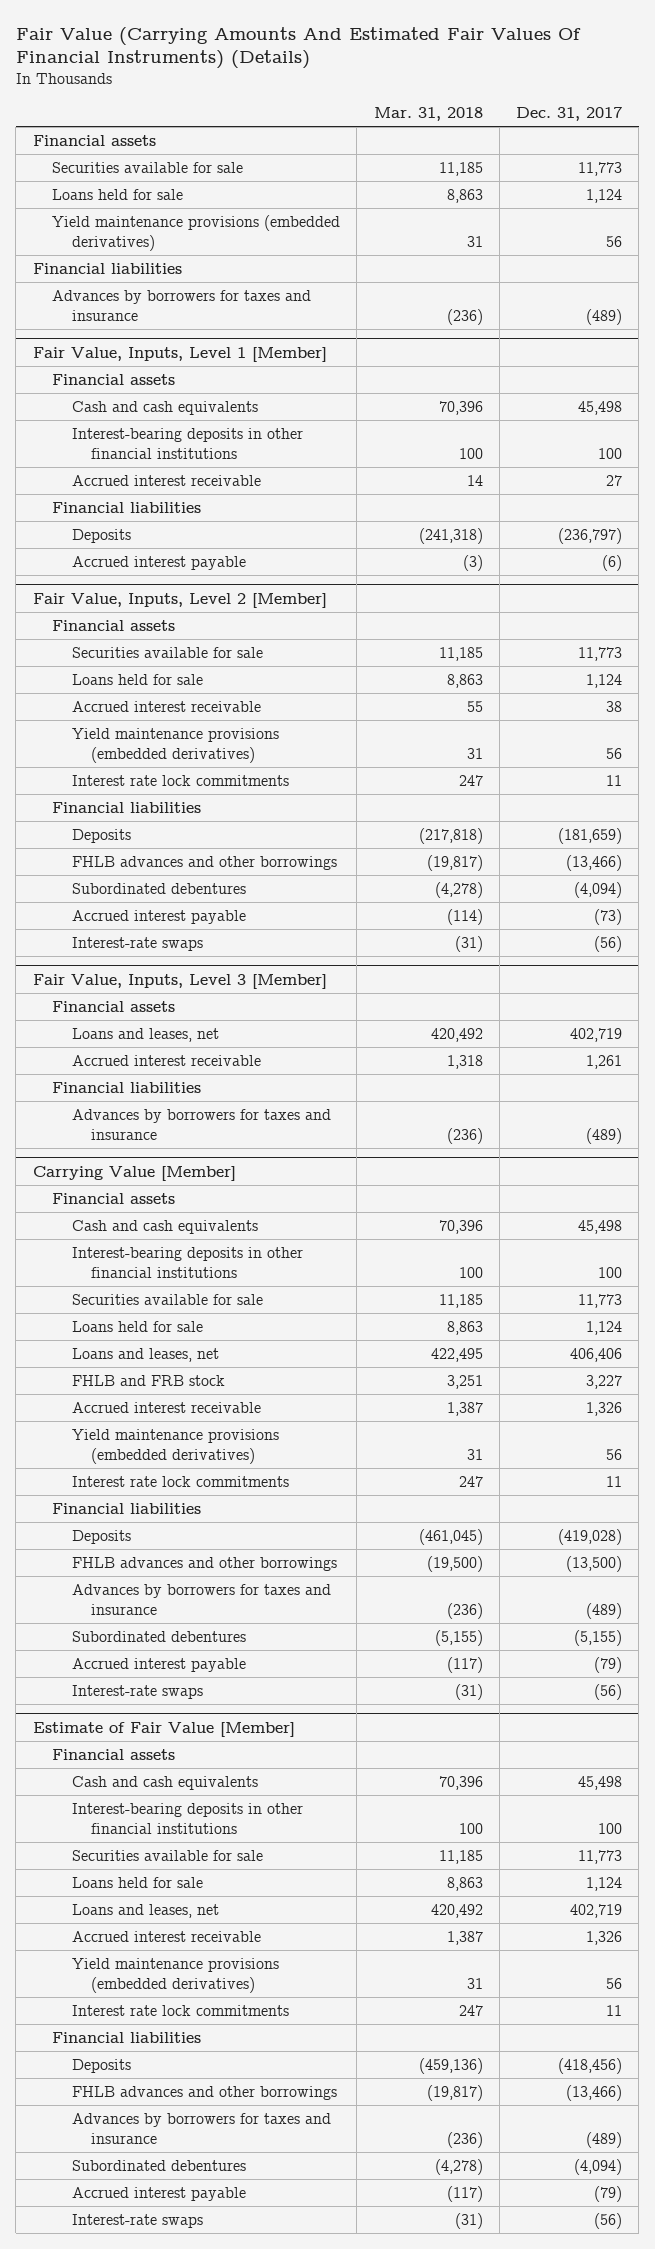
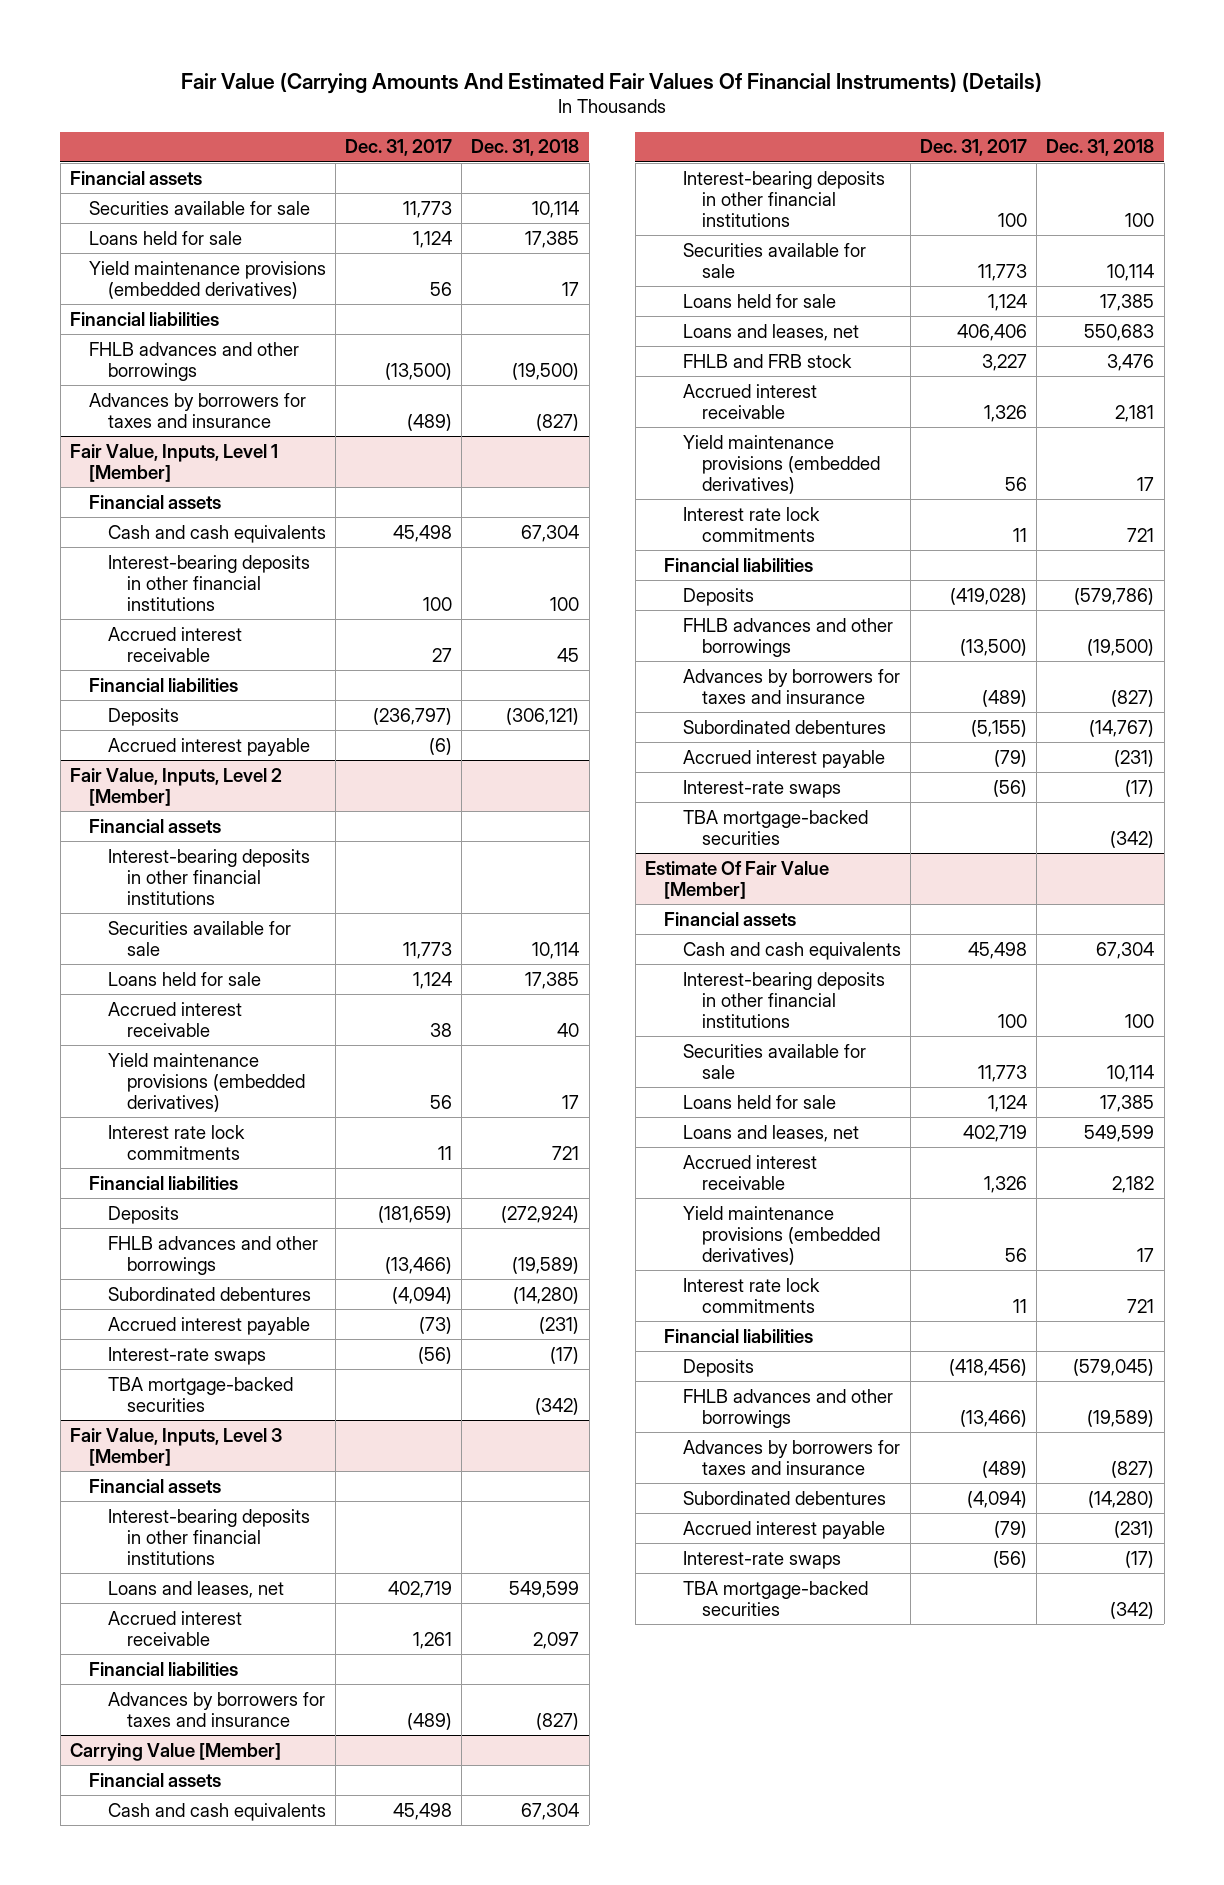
[373,107,483,122] Mar. 31, 2018 -> none
none -> [471,139,580,157] Dec. 31, 2018
none -> [88,341,299,381] FHLB advances and other borrowings
none -> [107,848,310,906] Interest-bearing deposits in other financial institutions
none -> [107,1376,293,1412] TBA mortgage-backed securities
none -> [107,1508,310,1566] Interest-bearing deposits in other financial institutions
none -> [682,809,868,845] TBA mortgage-backed securities
[32,1721,295,1737] Estimate of Fair Value [Member] -> [644,860,829,899] Estimate Of Fair Value [Member]
none -> [682,1580,868,1616] TBA mortgage-backed securities

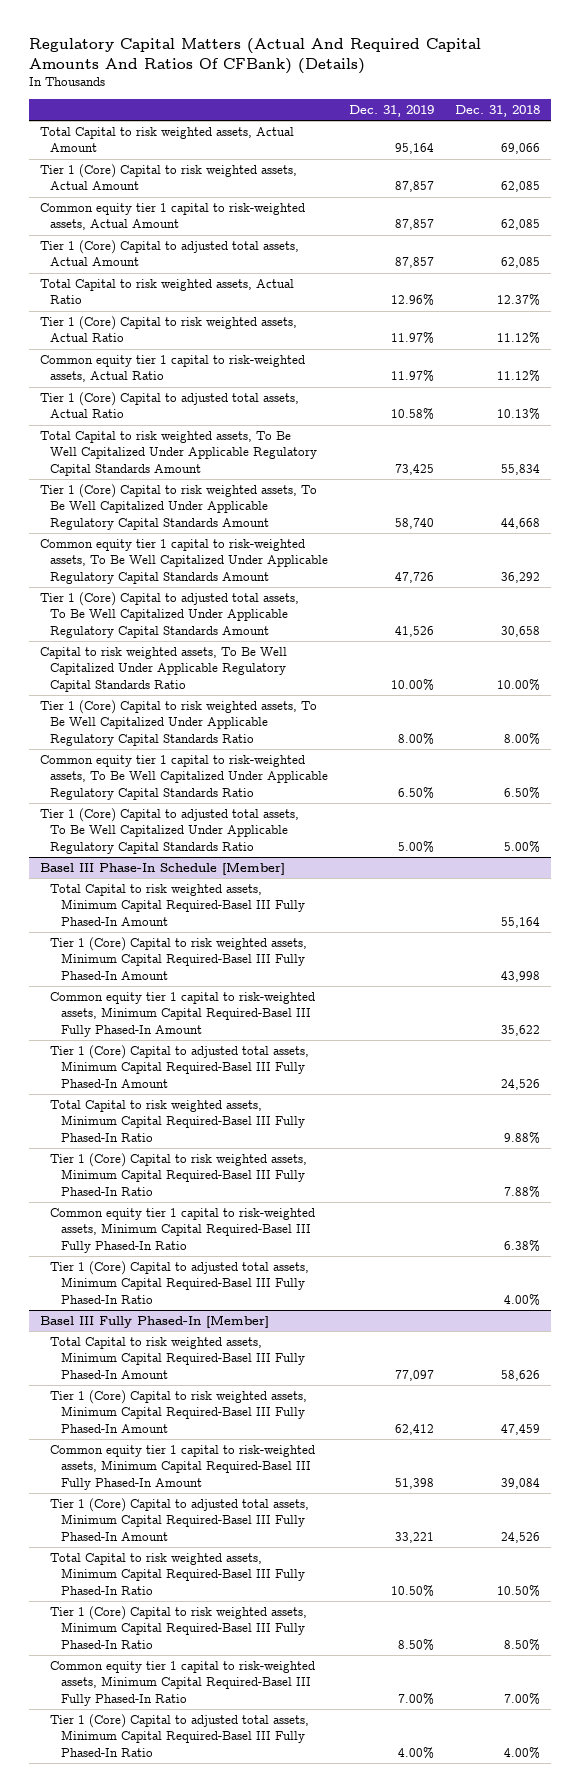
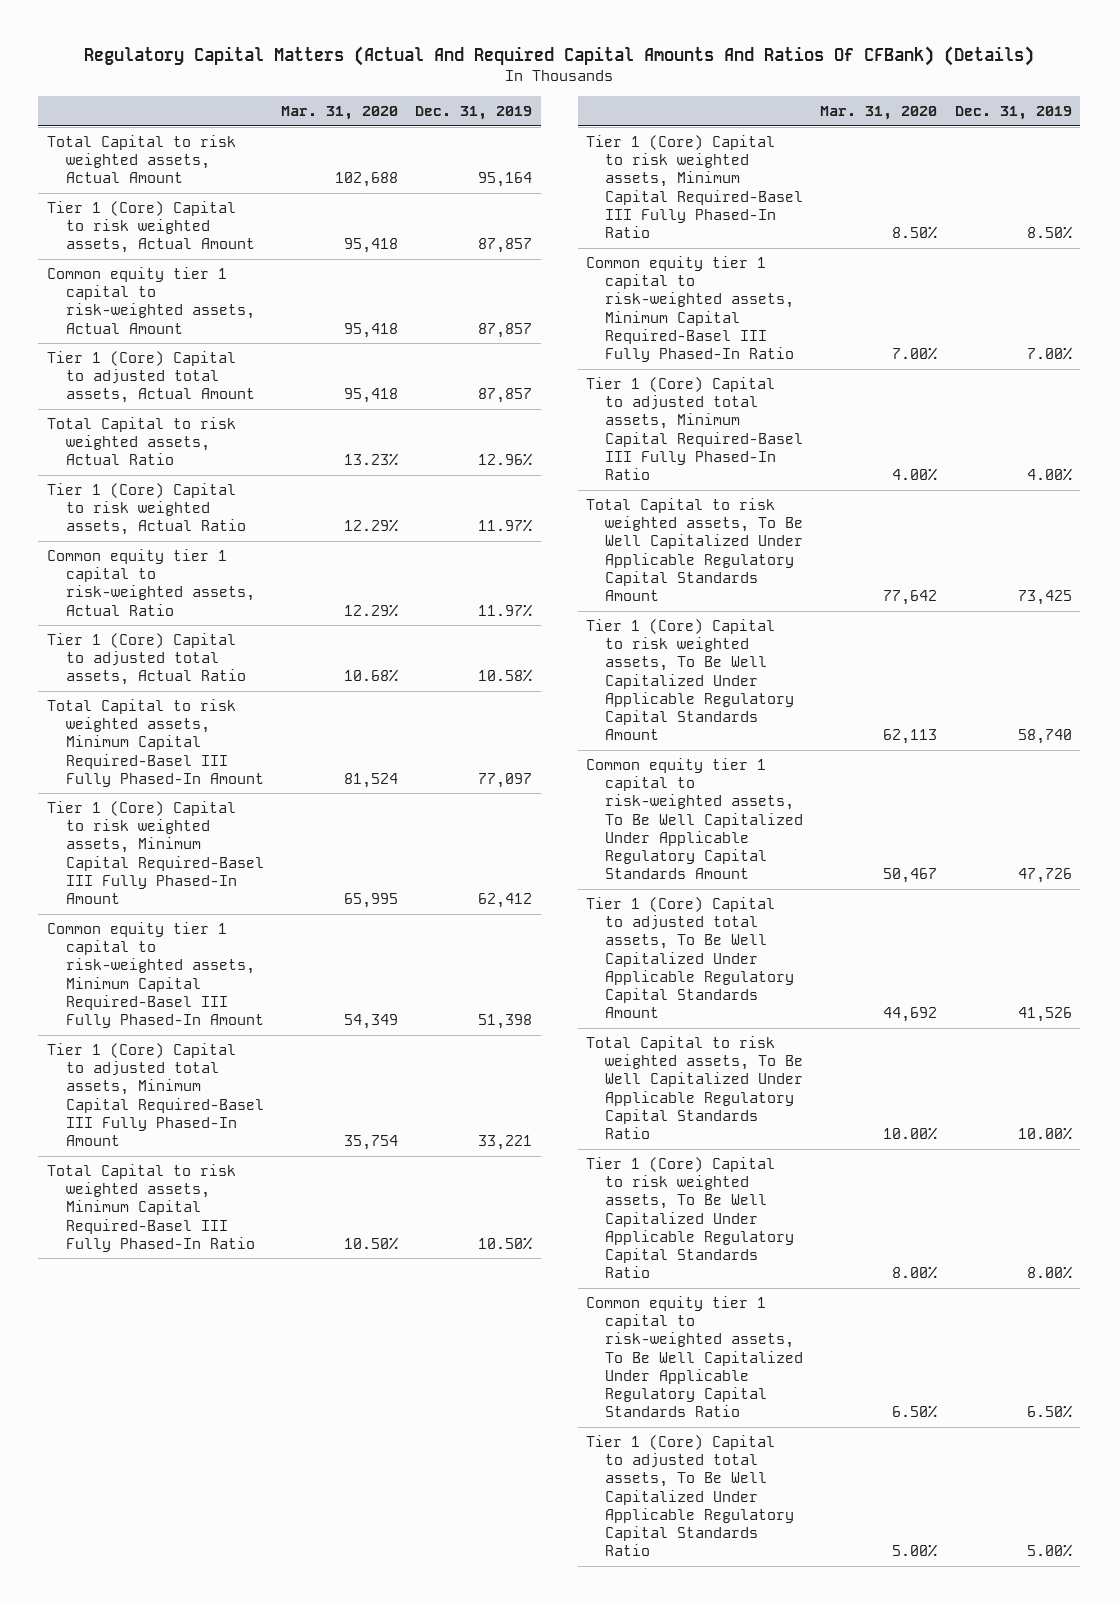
[455,104,541,117] Dec. 31, 2018 -> none
none -> [281,105,399,120] Mar. 31, 2020
[39,647,287,692] Capital to risk weighted assets, To Be Well Capitalized Under Applicable Regulatory Capital Standards Ratio -> none
[39,862,285,876] Basel III Phase-In Schedule [Member] -> none
[50,884,306,926] Total Capital to risk weighted assets, Minimum Capital Required-Basel III Fully Phased-In Amount -> none
[50,937,308,980] Tier 1 (Core) Capital to risk weighted assets, Minimum Capital Required-Basel III Fully Phased-In Amount -> none
[50,992,316,1037] Common equity tier 1 capital to risk-weighted assets, Minimum Capital Required-Basel III Fully Phased-In Amount -> none
[50,1045,310,1088] Tier 1 (Core) Capital to adjusted total assets, Minimum Capital Required-Basel III Fully Phased-In Amount -> none
[50,1100,306,1142] Total Capital to risk weighted assets, Minimum Capital Required-Basel III Fully Phased-In Ratio -> none
[50,1153,308,1196] Tier 1 (Core) Capital to risk weighted assets, Minimum Capital Required-Basel III Fully Phased-In Ratio -> none
[50,1208,316,1253] Common equity tier 1 capital to risk-weighted assets, Minimum Capital Required-Basel III Fully Phased-In Ratio -> none
[50,1261,310,1304] Tier 1 (Core) Capital to adjusted total assets, Minimum Capital Required-Basel III Fully Phased-In Ratio -> none
[39,1315,269,1329] Basel III Fully Phased-In [Member] -> none
[39,431,318,476] Total Capital to risk weighted assets, To Be Well Capitalized Under Applicable Regulatory Capital Standards Amount -> [586,498,804,601] Total Capital to risk weighted assets, To Be Well Capitalized Under Applicable Regulatory Capital Standards Amount
[39,484,317,530] Tier 1 (Core) Capital to risk weighted assets, To Be Well Capitalized Under Applicable Regulatory Capital Standards Amount -> [586,619,795,741] Tier 1 (Core) Capital to risk weighted assets, To Be Well Capitalized Under Applicable Regulatory Capital Standards Amount
[39,539,329,584] Common equity tier 1 capital to risk-weighted assets, To Be Well Capitalized Under Applicable Regulatory Capital Standards Amount -> [586,758,804,880] Common equity tier 1 capital to risk-weighted assets, To Be Well Capitalized Under Applicable Regulatory Capital Standards Amount
[39,592,299,638] Tier 1 (Core) Capital to adjusted total assets, To Be Well Capitalized Under Applicable Regulatory Capital Standards Amount -> [586,897,795,1019] Tier 1 (Core) Capital to adjusted total assets, To Be Well Capitalized Under Applicable Regulatory Capital Standards Amount
none -> [586,1036,804,1139] Total Capital to risk weighted assets, To Be Well Capitalized Under Applicable Regulatory Capital Standards Ratio
[39,700,317,746] Tier 1 (Core) Capital to risk weighted assets, To Be Well Capitalized Under Applicable Regulatory Capital Standards Ratio -> [586,1157,795,1279] Tier 1 (Core) Capital to risk weighted assets, To Be Well Capitalized Under Applicable Regulatory Capital Standards Ratio
[39,755,329,800] Common equity tier 1 capital to risk-weighted assets, To Be Well Capitalized Under Applicable Regulatory Capital Standards Ratio -> [586,1296,804,1418] Common equity tier 1 capital to risk-weighted assets, To Be Well Capitalized Under Applicable Regulatory Capital Standards Ratio
[39,808,299,854] Tier 1 (Core) Capital to adjusted total assets, To Be Well Capitalized Under Applicable Regulatory Capital Standards Ratio -> [586,1435,795,1557] Tier 1 (Core) Capital to adjusted total assets, To Be Well Capitalized Under Applicable Regulatory Capital Standards Ratio

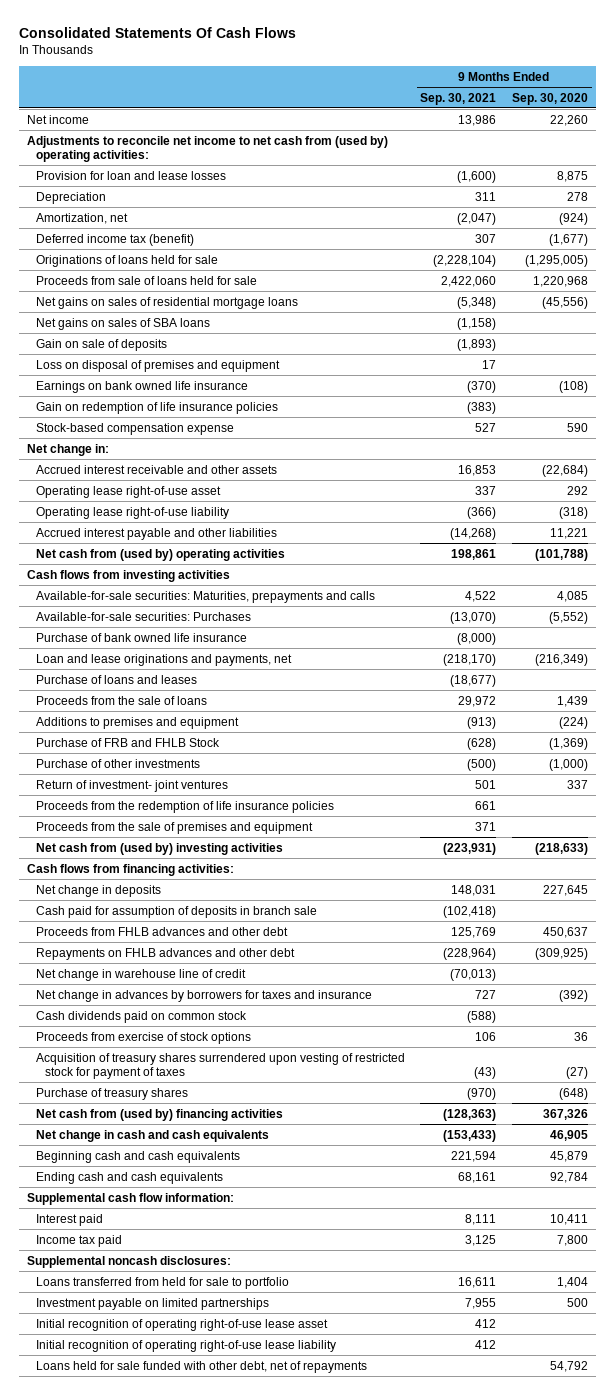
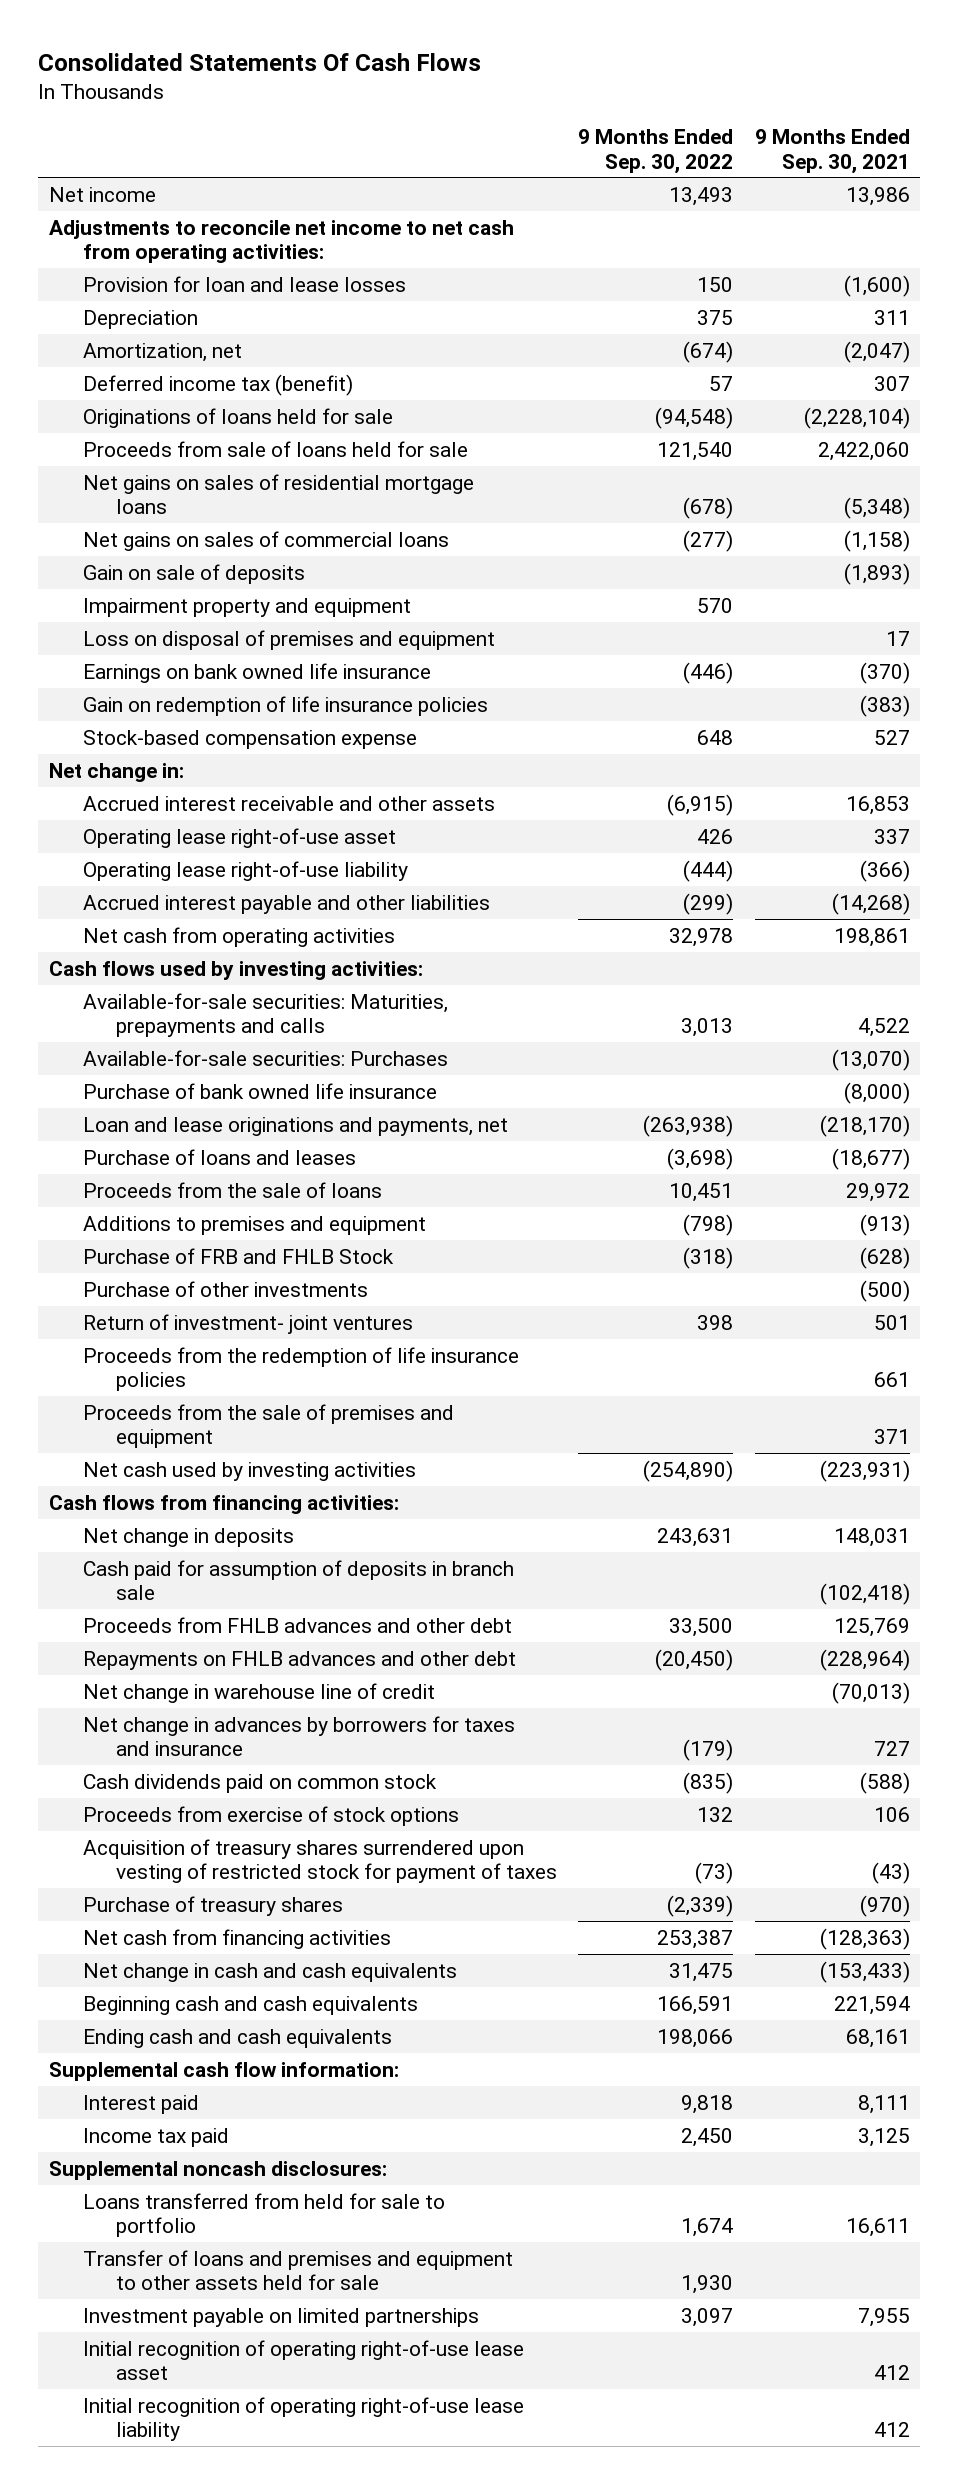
[511,92,588,105] Sep. 30, 2020 -> none
none -> [578,129,734,174] 9 Months Ended Sep. 30, 2022
[27,135,389,162] Adjustments to reconcile net income to net cash from (used by) operating activities: -> [49,219,515,264] Adjustments to reconcile net income to net cash from operating activities:
[35,317,210,330] Net gains on sales of SBA loans -> [82,530,449,551] Net gains on sales of commercial loans
none -> [82,597,411,617] Impairment property and equipment
[35,548,285,561] Net cash from (used by) operating activities -> [82,926,395,947] Net cash from operating activities
[27,569,231,582] Cash flows from investing activities -> [49,960,424,980] Cash flows used by investing activities:
[35,842,283,855] Net cash from (used by) investing activities -> [82,1461,416,1481] Net cash used by investing activities
[35,1108,283,1121] Net cash from (used by) financing activities -> [82,1928,391,1949] Net cash from financing activities
none -> [82,2249,513,2291] Transfer of loans and premises and equipment to other assets held for sale
[35,1360,367,1373] Loans held for sale funded with other debt, net of repayments -> none

